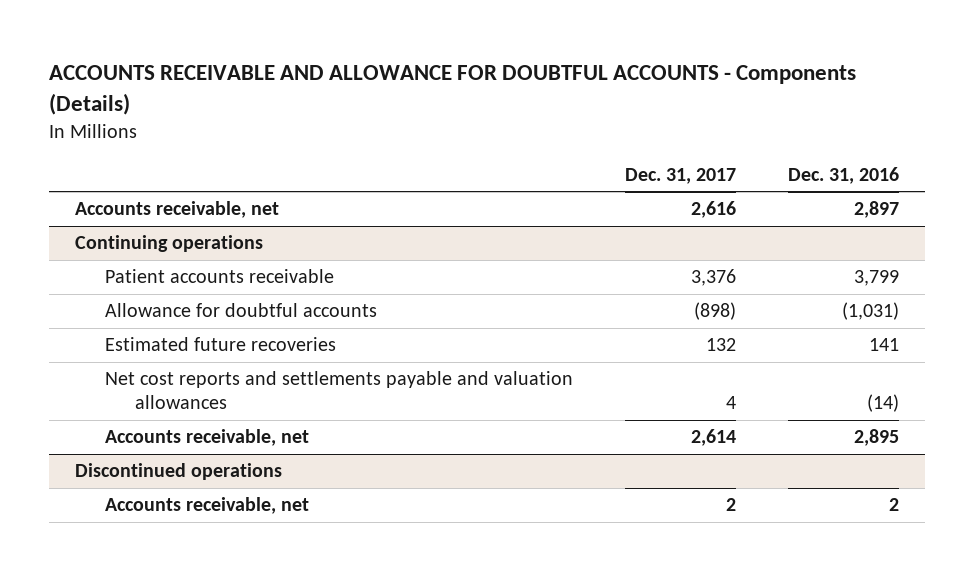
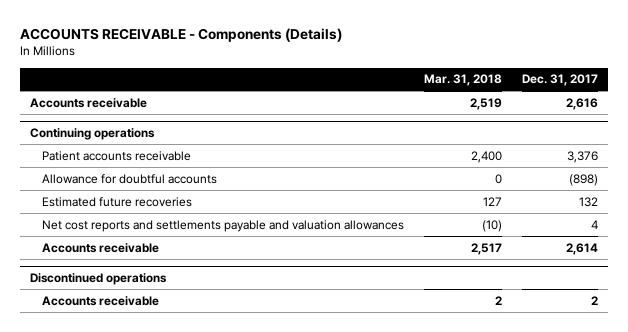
[48,64,856,115] ACCOUNTS RECEIVABLE AND ALLOWANCE FOR DOUBTFUL ACCOUNTS - Components (Details) -> [20,28,343,43] ACCOUNTS RECEIVABLE - Components (Details)
[788,166,900,184] Dec. 31, 2016 -> none
none -> [424,74,503,87] Mar. 31, 2018
[74,201,279,219] Accounts receivable, net -> [30,97,148,108] Accounts receivable
[104,429,309,447] Accounts receivable, net -> [41,242,159,253] Accounts receivable
[104,497,309,515] Accounts receivable, net -> [41,295,159,306] Accounts receivable

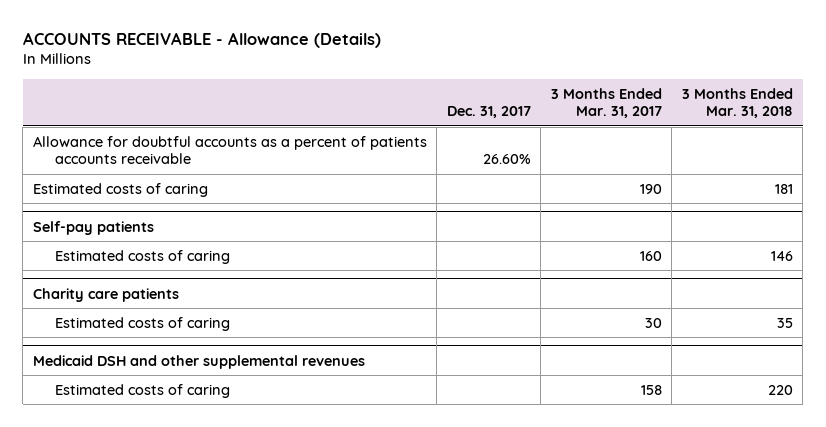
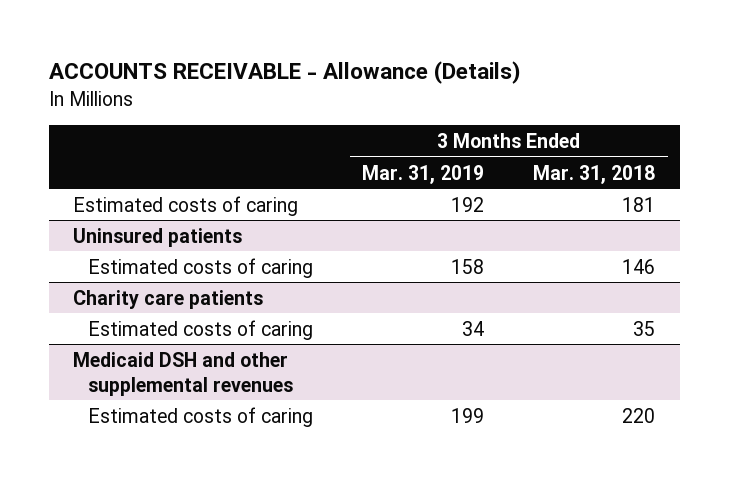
[446,106,531,119] Dec. 31, 2017 -> none
[550,87,662,119] 3 Months Ended Mar. 31, 2017 -> none
none -> [361,164,484,184] Mar. 31, 2019
[32,135,427,165] Allowance for doubtful accounts as a percent of patients accounts receivable -> none
[32,220,154,235] Self-pay patients -> [73,227,243,247] Uninsured patients

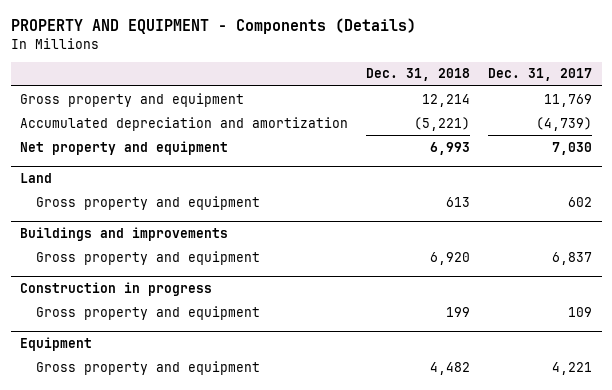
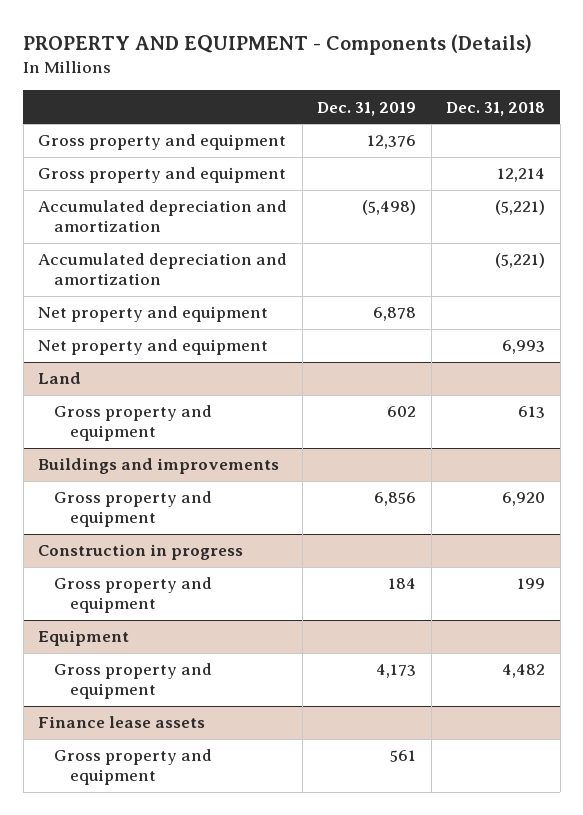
[488,68,593,82] Dec. 31, 2017 -> none
none -> [317,101,417,116] Dec. 31, 2019
none -> [38,134,287,151] Gross property and equipment
none -> [38,253,288,286] Accumulated depreciation and amortization
none -> [38,306,269,323] Net property and equipment
none -> [38,716,206,729] Finance lease assets
none -> [54,749,213,786] Gross property and equipment

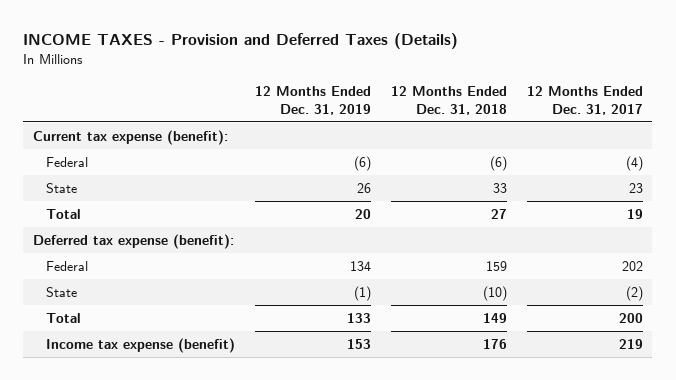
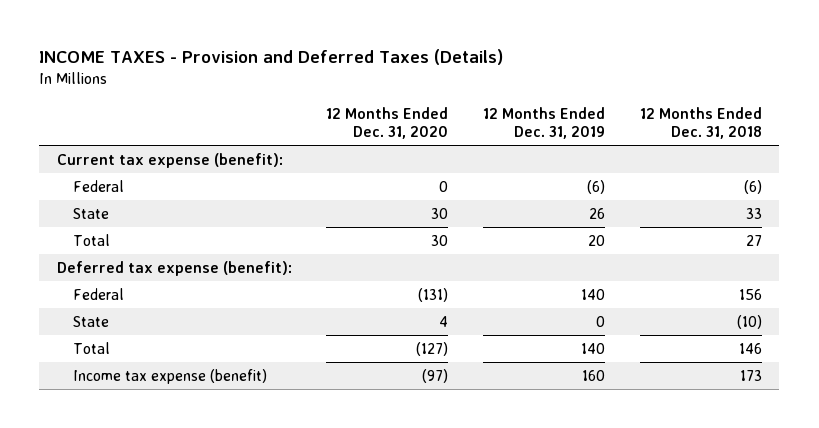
[526,86,643,115] 12 Months Ended Dec. 31, 2017 -> none
none -> [326,106,449,140] 12 Months Ended Dec. 31, 2020
[349,260,371,271] 134 -> [581,288,606,300] 140
[485,260,507,271] 159 -> [739,288,763,300] 156
[353,285,371,301] (1) -> [596,315,606,327] 0
[346,312,371,323] 133 -> [581,342,606,354] 140
[482,312,507,323] 149 -> [739,342,763,354] 146
[346,338,371,349] 153 -> [582,369,606,381] 160
[482,338,507,349] 176 -> [740,369,763,381] 173

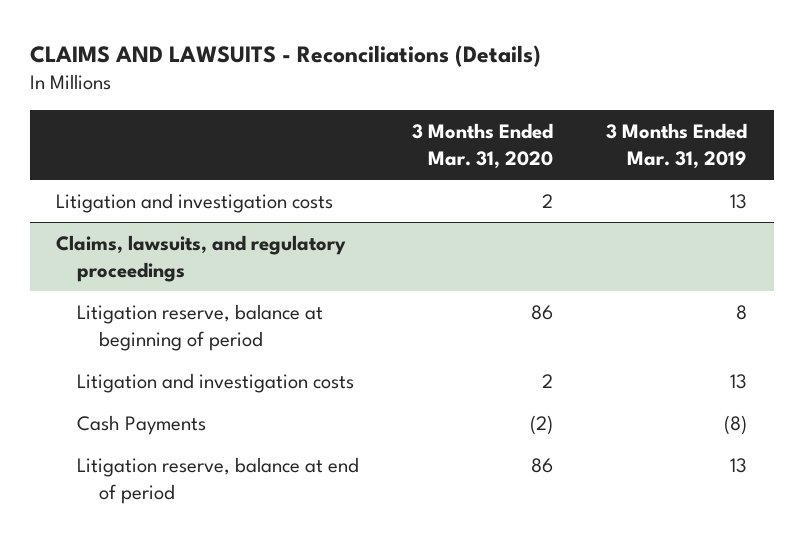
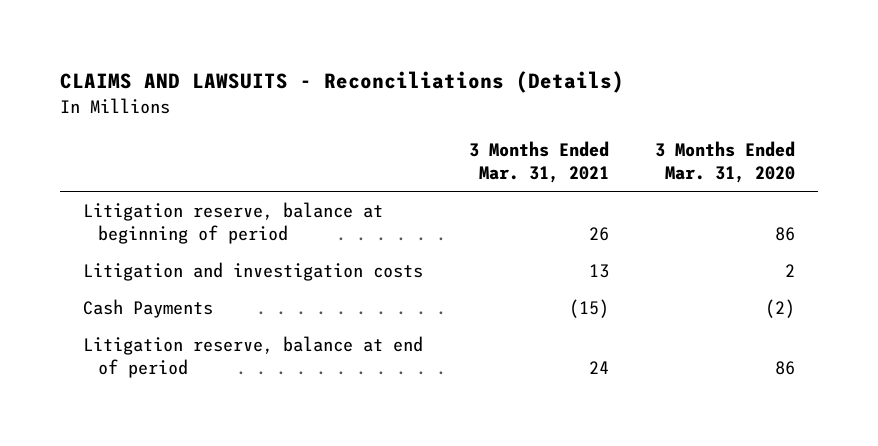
[606,123,748,169] 3 Months Ended Mar. 31, 2019 -> none
none -> [469,140,610,183] 3 Months Ended Mar. 31, 2021
[56,193,334,214] Litigation and investigation costs -> none
[56,235,347,282] Claims, lawsuits, and regulatory proceedings -> none

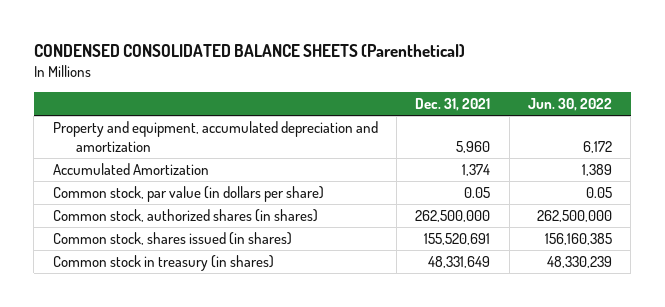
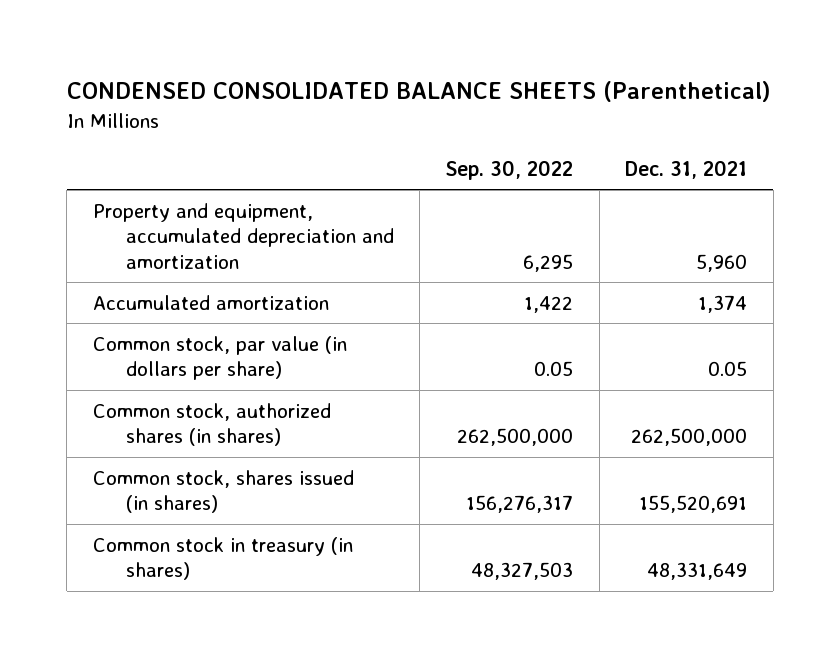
[527,98,612,112] Jun. 30, 2022 -> none
none -> [445,160,574,181] Sep. 30, 2022
[52,162,209,175] Accumulated Amortization -> [92,294,329,310] Accumulated amortization

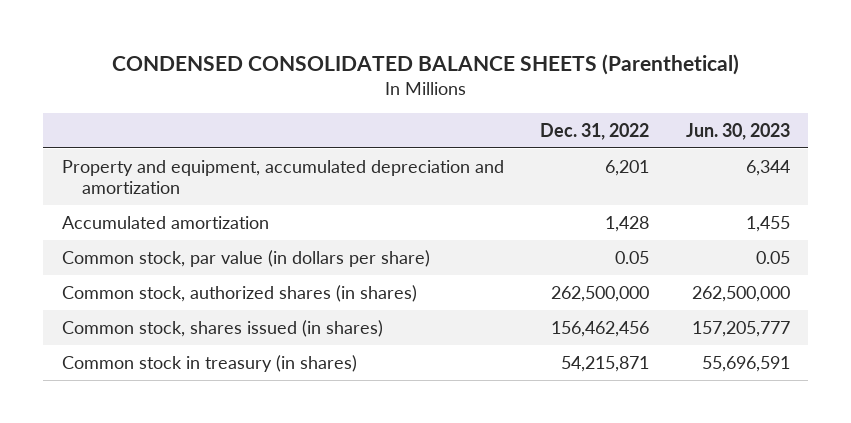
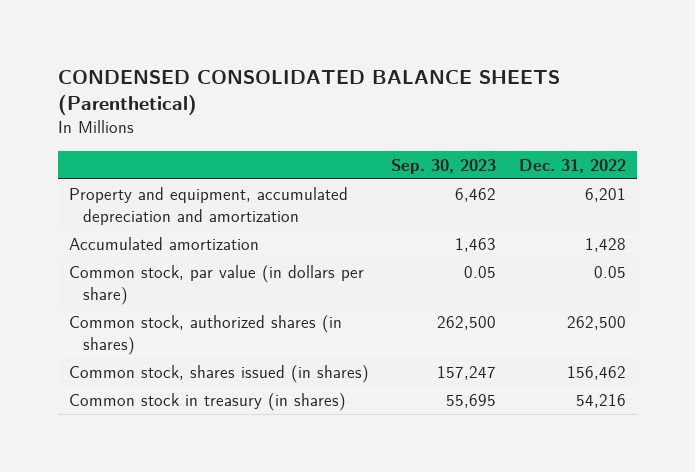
[685,122,790,140] Jun. 30, 2023 -> none
none -> [391,158,497,174] Sep. 30, 2023
[551,285,650,302] 262,500,000 -> [566,316,626,331] 262,500
[551,320,650,337] 156,462,456 -> [566,366,626,381] 156,462
[561,355,650,372] 54,215,871 -> [575,394,626,409] 54,216

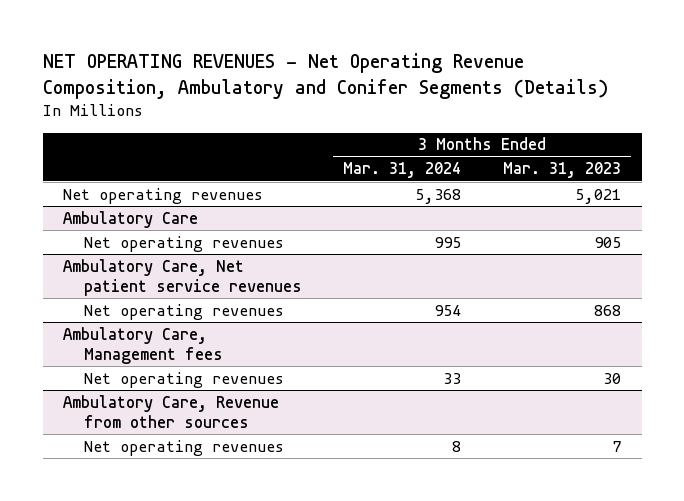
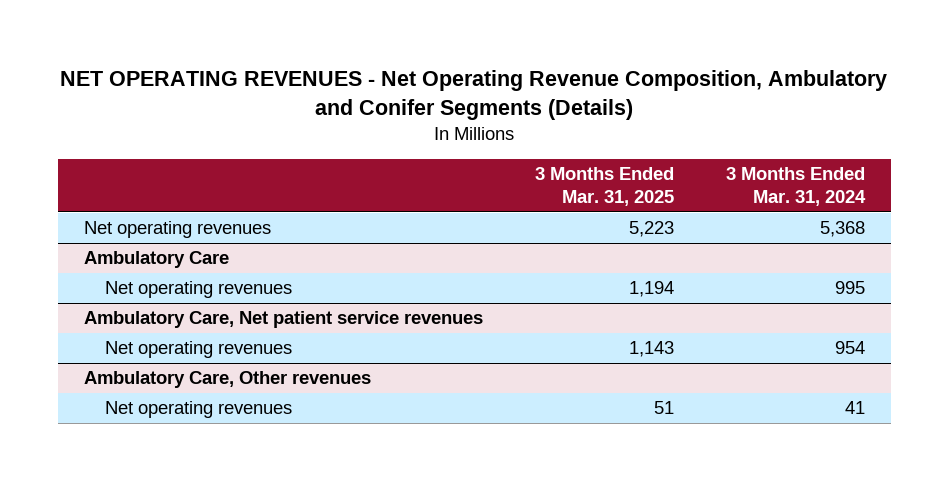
[502,162,621,179] Mar. 31, 2023 -> none
none -> [534,167,674,207] 3 Months Ended Mar. 31, 2025
[63,326,223,364] Ambulatory Care, Management fees -> none
[63,394,280,428] Ambulatory Care, Revenue from other sources -> none
[83,439,284,456] Net operating revenues -> none
none -> [83,371,371,389] Ambulatory Care, Other revenues
[443,372,462,384] 33 -> [845,401,866,415] 41

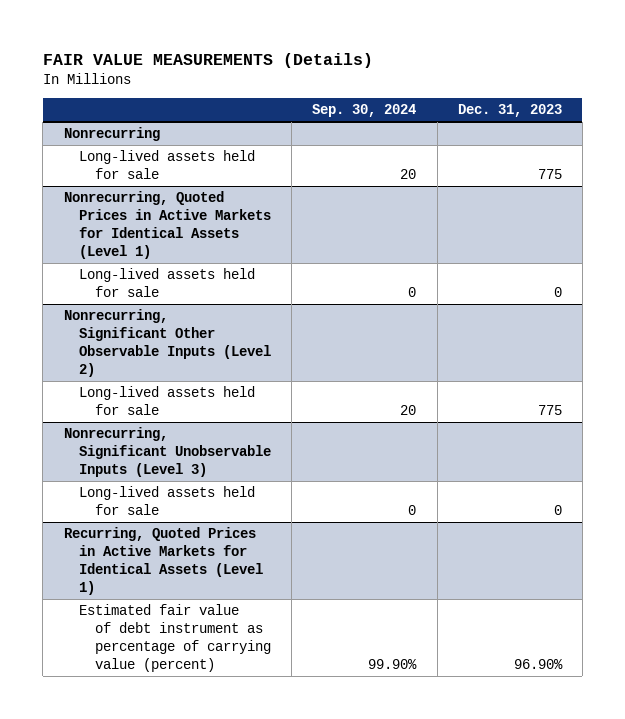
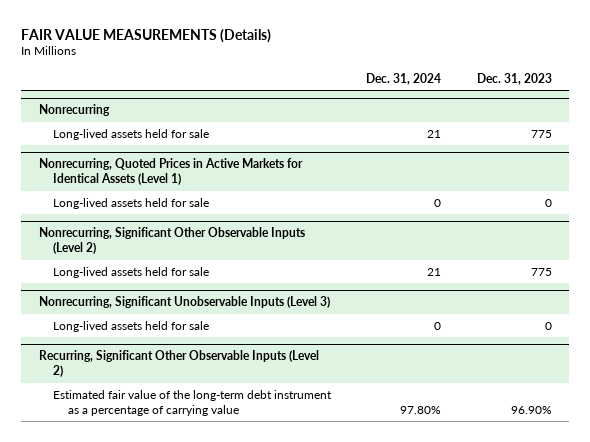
[312,104,417,118] Sep. 30, 2024 -> none
none -> [366,72,442,85] Dec. 31, 2024
[63,527,264,596] Recurring, Quoted Prices in Active Markets for Identical Assets (Level 1) -> none
none -> [38,350,319,378] Recurring, Significant Other Observable Inputs (Level 2)
[79,604,271,673] Estimated fair value of debt instrument as percentage of carrying value (percent) -> [53,389,333,416] Estimated fair value of the long-term debt instrument as a percentage of carrying value

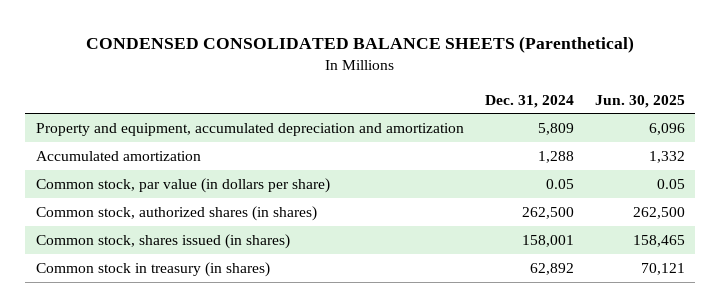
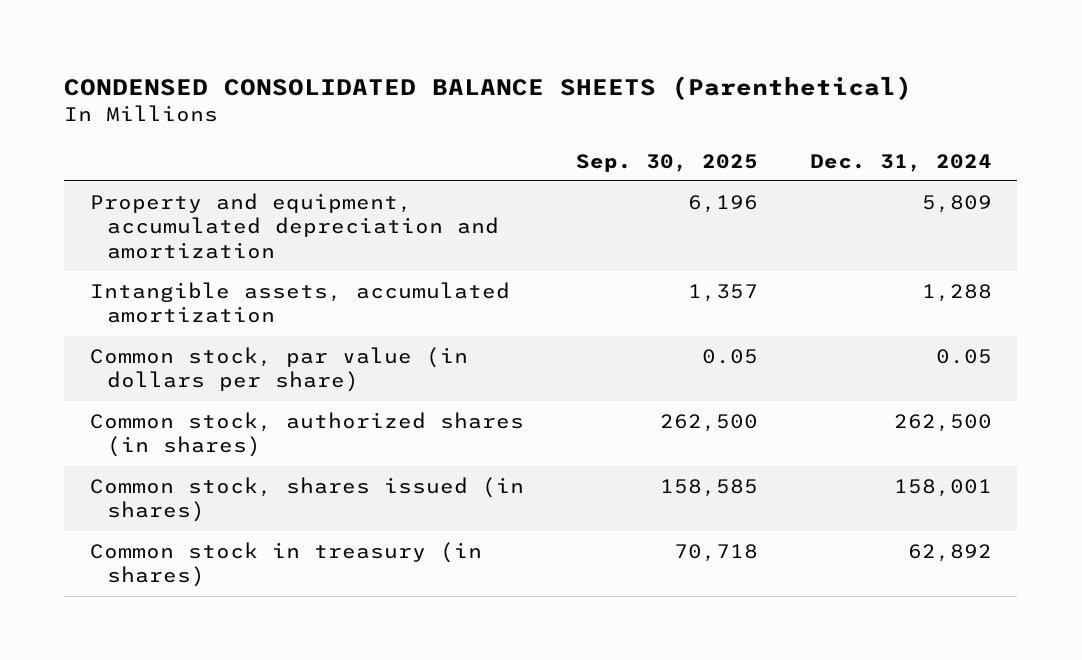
[594,94,685,108] Jun. 30, 2025 -> none
none -> [575,153,758,172] Sep. 30, 2025
[35,150,201,161] Accumulated amortization -> [90,281,511,324] Intangible assets, accumulated amortization

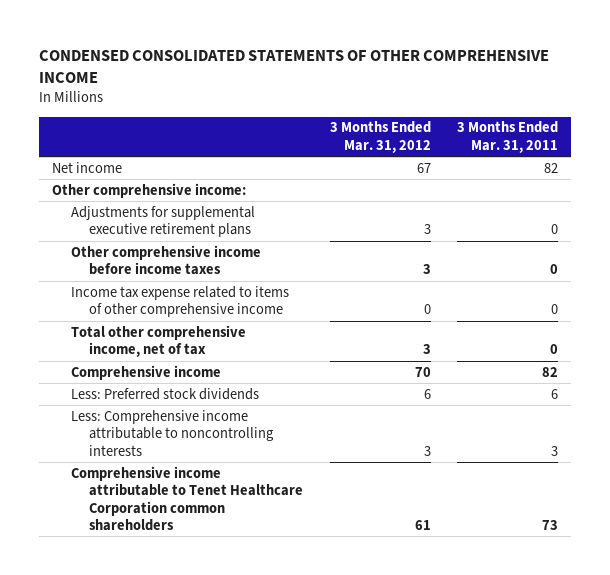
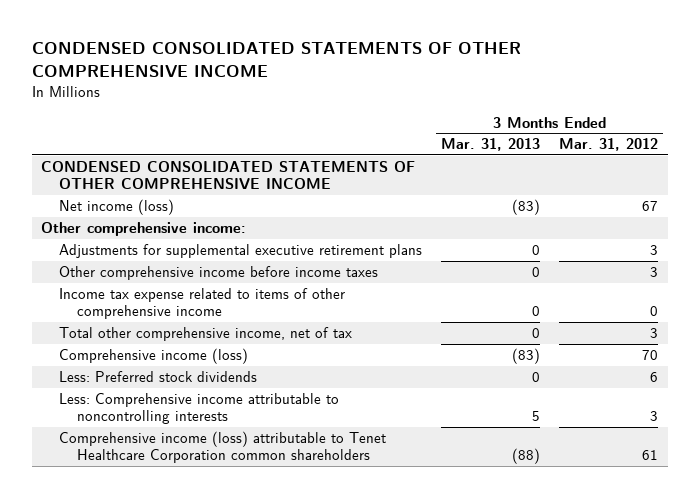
[457,121,559,153] 3 Months Ended Mar. 31, 2011 -> none
none -> [441,138,541,152] Mar. 31, 2013
none -> [41,160,416,191] CONDENSED CONSOLIDATED STATEMENTS OF OTHER COMPREHENSIVE INCOME
[51,161,122,173] Net income -> [58,198,174,215] Net income (loss)
[70,364,221,380] Comprehensive income -> [58,347,248,364] Comprehensive income (loss)
[70,465,304,531] Comprehensive income attributable to Tenet Healthcare Corporation common shareholders -> [58,430,386,464] Comprehensive income (loss) attributable to Tenet Healthcare Corporation common shareholders

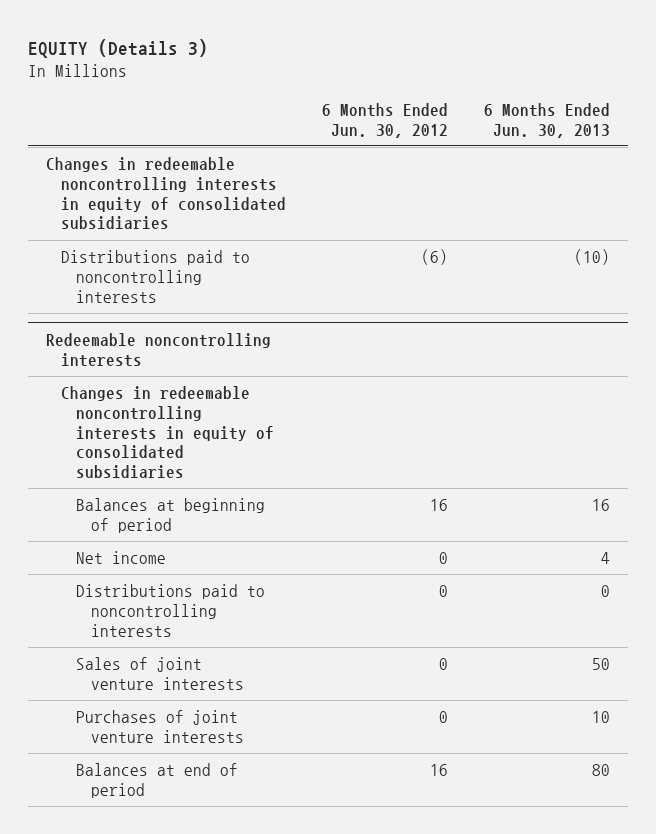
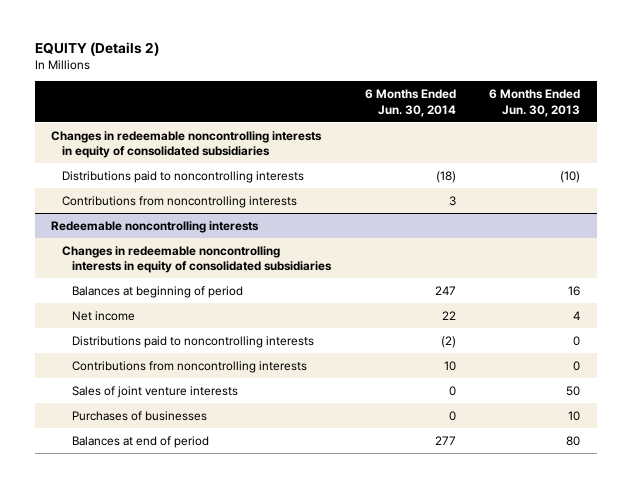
[27,38,208,58] EQUITY (Details 3) -> [34,42,159,57] EQUITY (Details 2)
[321,102,448,138] 6 Months Ended Jun. 30, 2012 -> none
none -> [364,89,456,117] 6 Months Ended Jun. 30, 2014
none -> [61,195,297,208] Contributions from noncontrolling interests
none -> [72,360,308,373] Contributions from noncontrolling interests
[76,709,245,743] Purchases of joint venture interests -> [72,410,208,421] Purchases of businesses

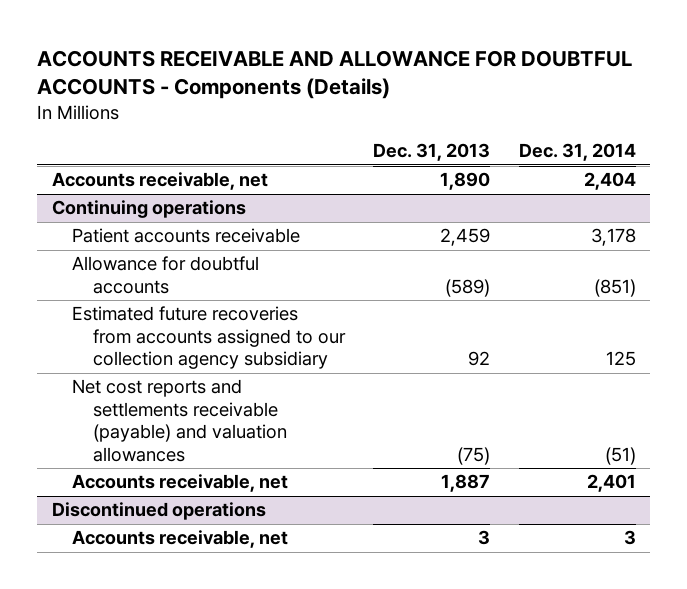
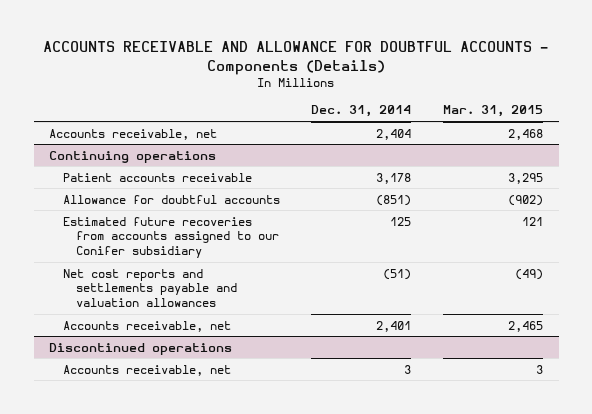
[373,143,491,162] Dec. 31, 2013 -> none
none -> [442,105,543,118] Mar. 31, 2015
[72,306,346,370] Estimated future recoveries from accounts assigned to our collection agency subsidiary -> [62,216,279,258] Estimated future recoveries from accounts assigned to our Conifer subsidiary
[72,379,287,462] Net cost reports and settlements receivable (payable) and valuation allowances -> [62,268,237,307] Net cost reports and settlements payable and valuation allowances

